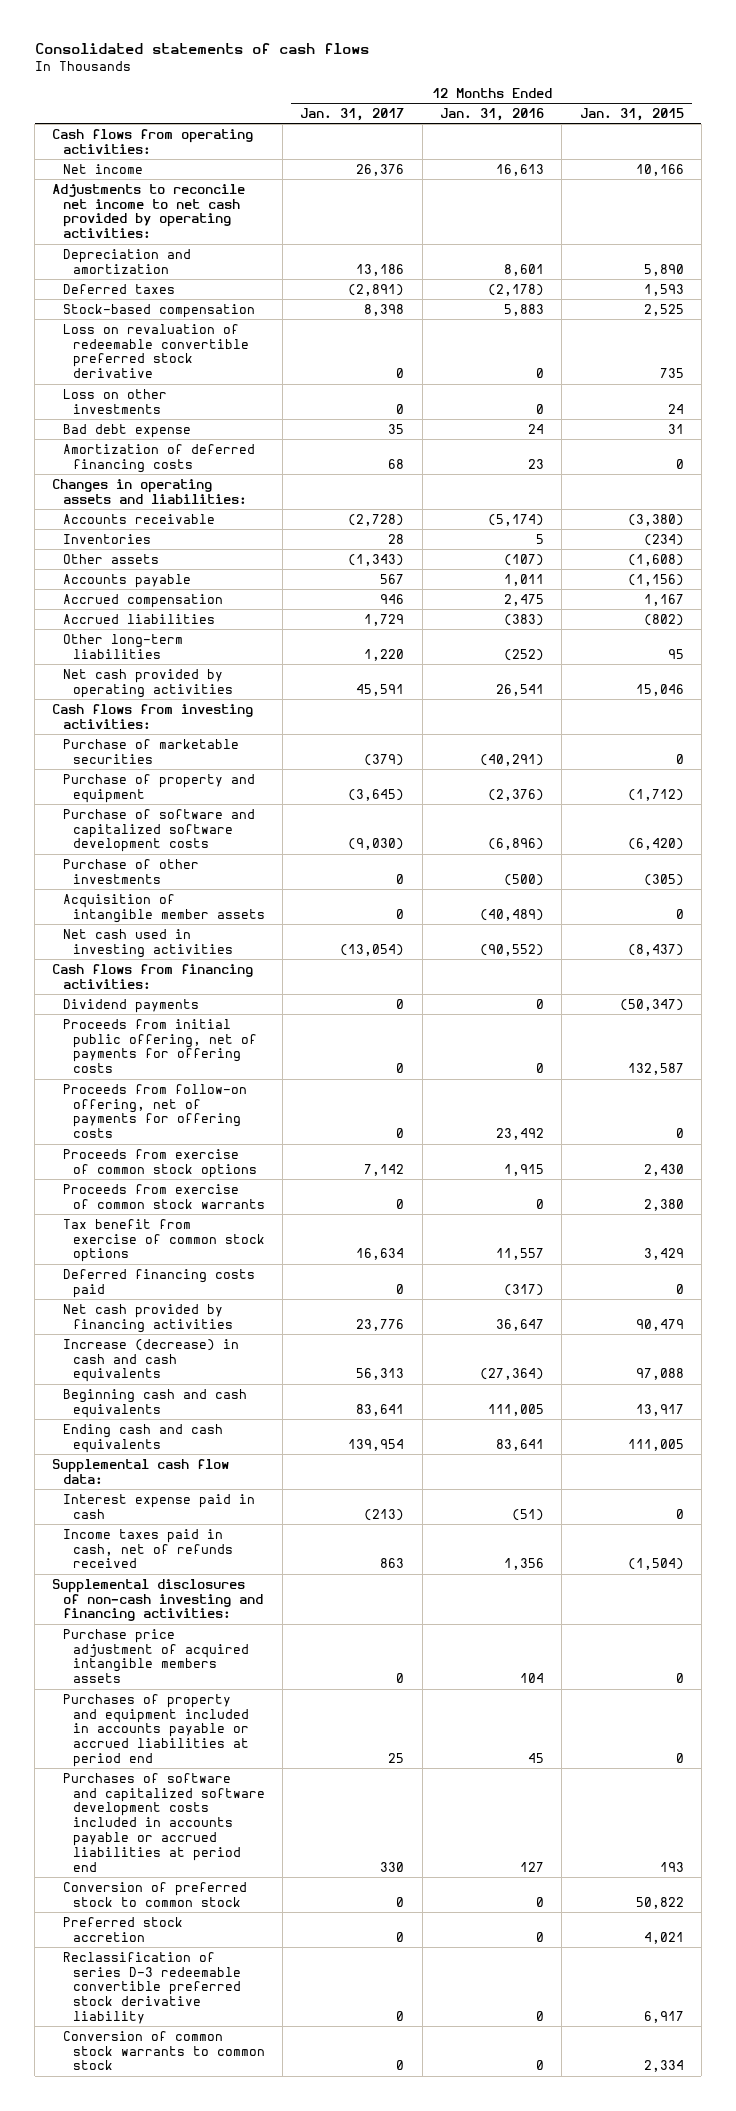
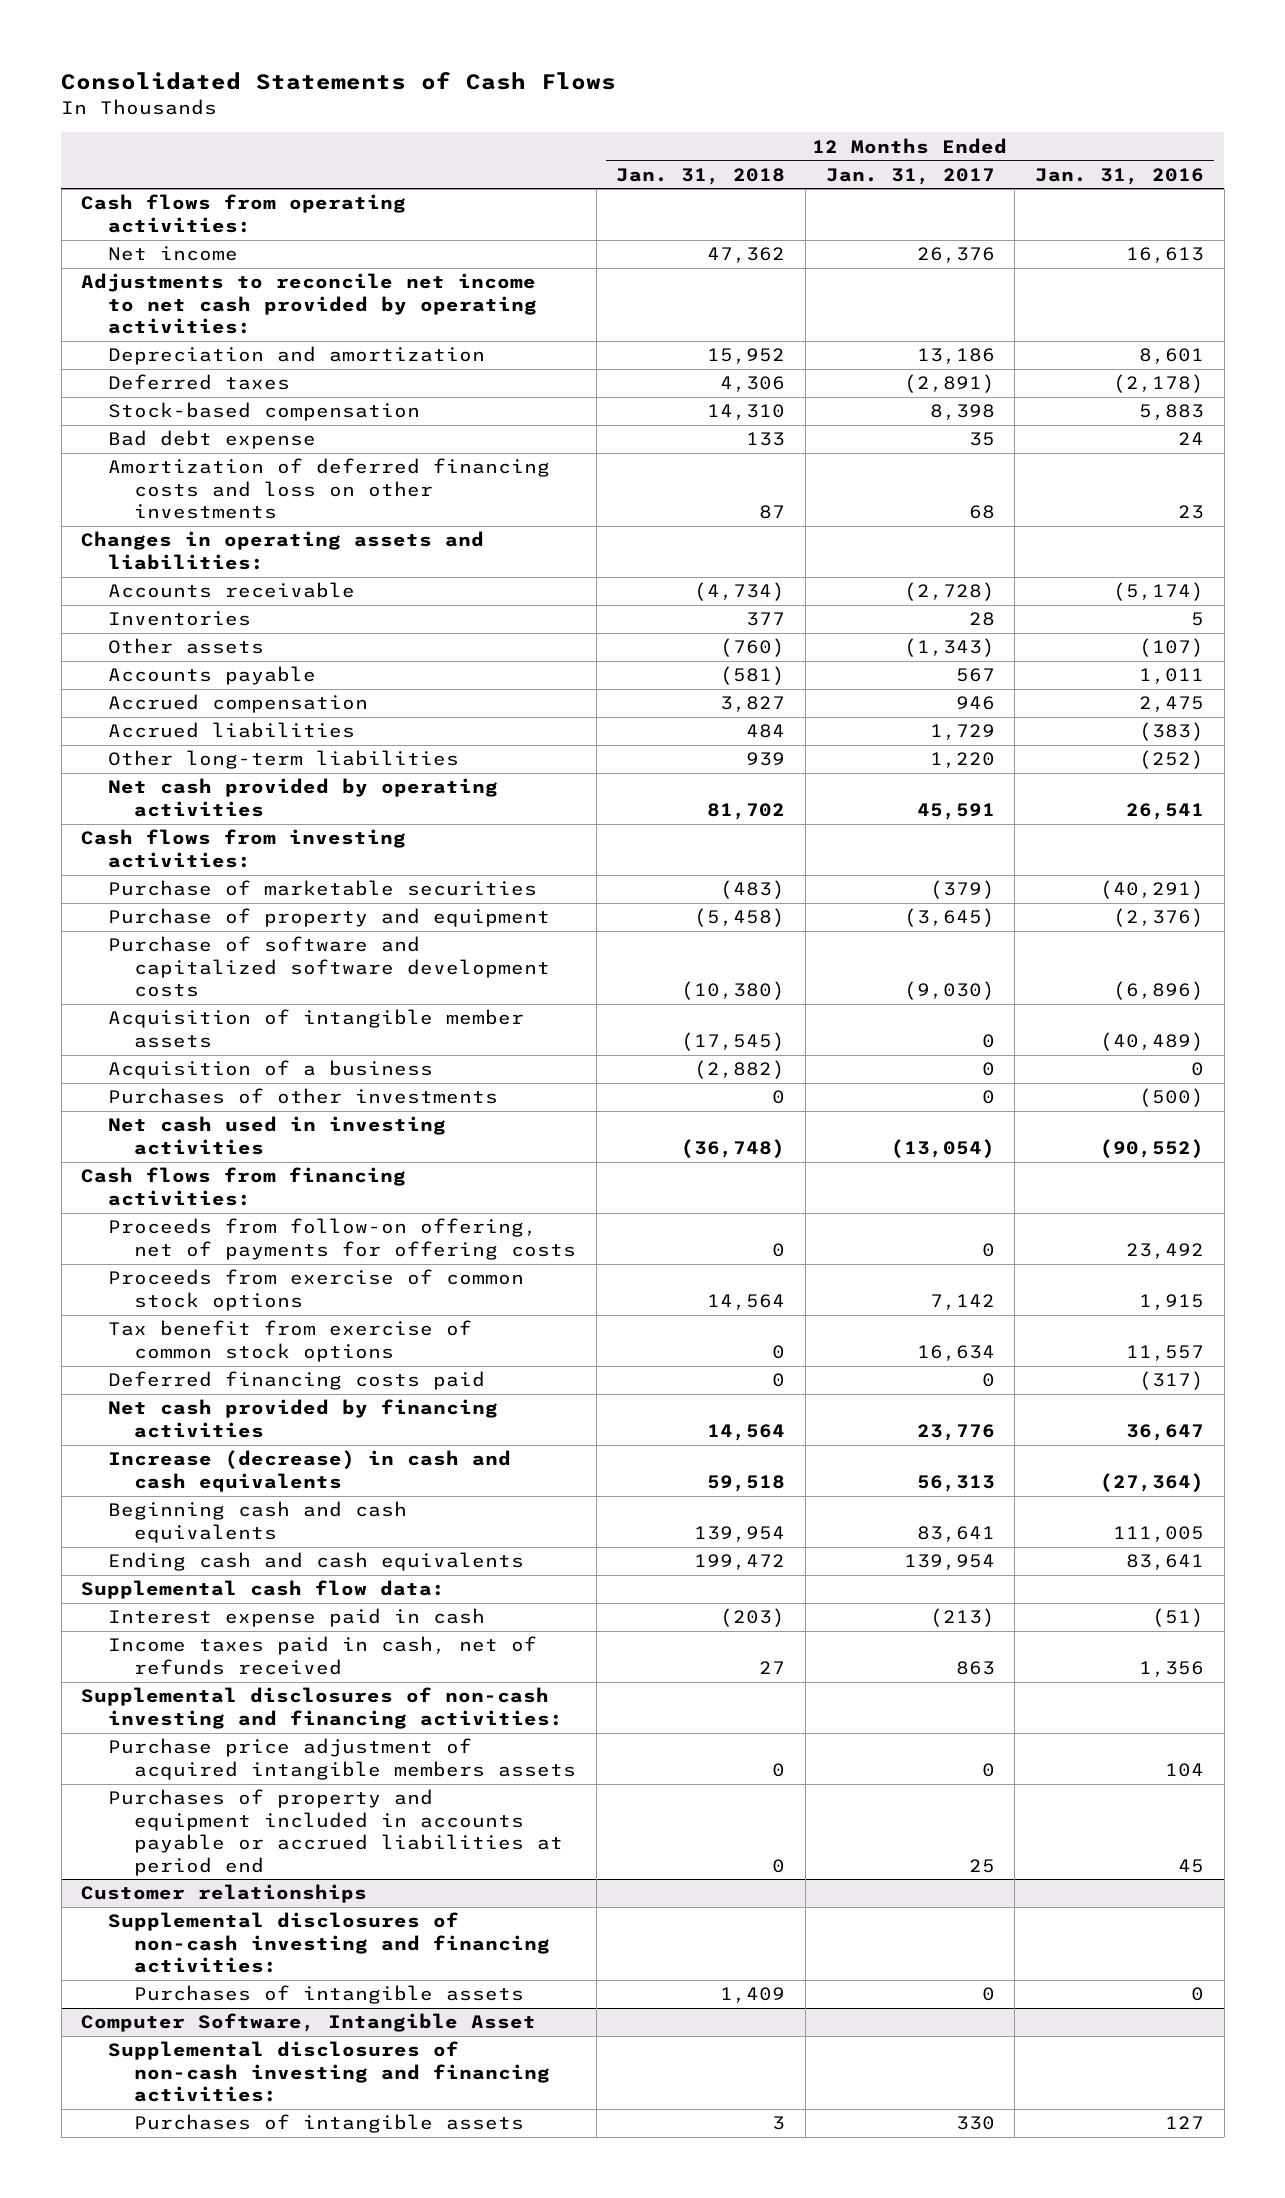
[34,42,369,54] Consolidated statements of cash flows -> [61,72,617,91] Consolidated Statements of Cash Flows
[579,108,684,122] Jan. 31, 2015 -> none
none -> [616,167,786,185] Jan. 31, 2018
[62,323,249,379] Loss on revaluation of redeemable convertible preferred stock derivative -> none
[62,388,167,414] Loss on other investments -> none
[62,443,255,473] Amortization of deferred financing costs -> [107,458,550,520] Amortization of deferred financing costs and loss on other investments
[62,858,199,884] Purchase of other investments -> none
none -> [107,1060,433,1080] Acquisition of a business
none -> [107,1088,498,1105] Purchases of other investments
[62,998,199,1013] Dividend payments -> none
[62,1018,257,1074] Proceeds from initial public offering, net of payments for offering costs -> none
[62,1183,265,1209] Proceeds from exercise of common stock warrants -> none
[62,1881,247,1907] Conversion of preferred stock to common stock -> none
[62,1916,183,1942] Preferred stock accretion -> none
[62,1951,241,2024] Reclassification of series D-3 redeemable convertible preferred stock derivative liability -> none
[62,2030,265,2071] Conversion of common stock warrants to common stock -> none
none -> [81,1884,368,1904] Customer relationships
none -> [107,1912,551,1974] Supplemental disclosures of non-cash investing and financing activities:
none -> [134,1985,525,2005] Purchases of intangible assets
none -> [81,2013,537,2033] Computer Software, Intangible Asset
none -> [107,2041,551,2103] Supplemental disclosures of non-cash investing and financing activities:
[62,1772,265,1872] Purchases of software and capitalized software development costs included in accounts payable or accrued liabilities at period end -> [134,2114,525,2134] Purchases of intangible assets

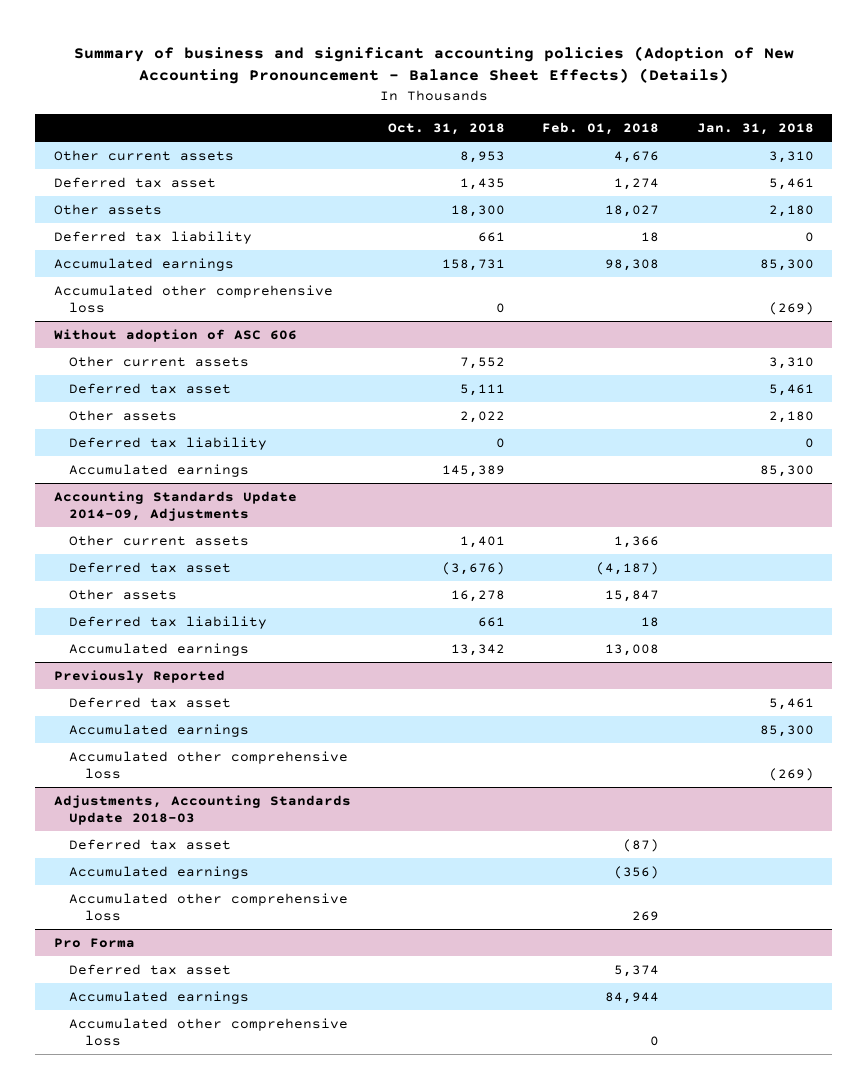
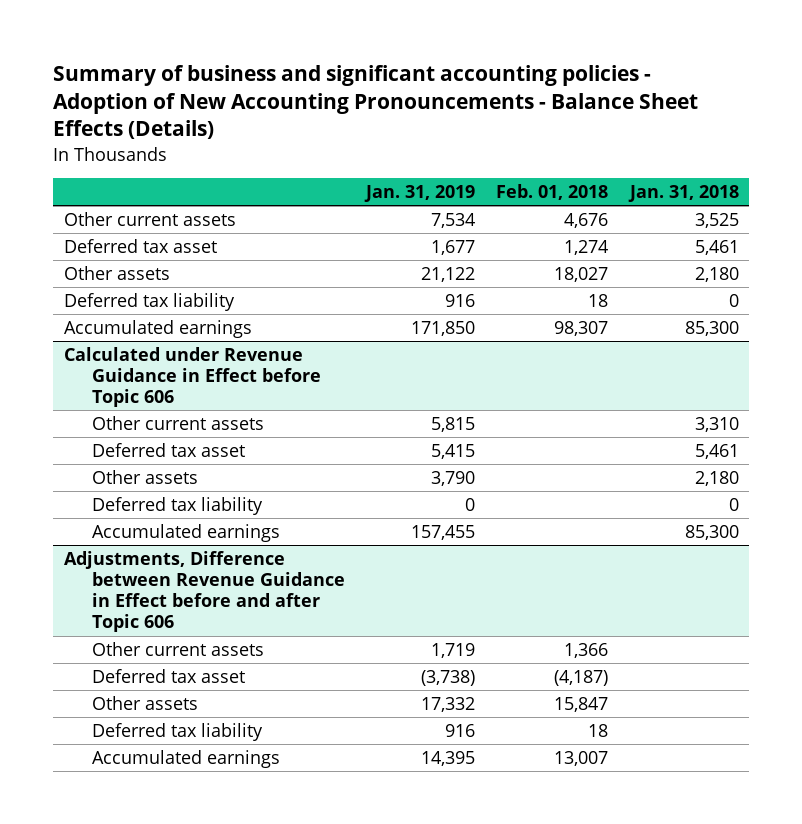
[73,45,794,85] Summary of business and significant accounting policies (Adoption of New Accounting Pronouncement - Balance Sheet Effects) (Details) -> [53,64,699,140] Summary of business and significant accounting policies - Adoption of New Accounting Pronouncements - Balance Sheet Effects (Details)
[387,123,505,136] Oct. 31, 2018 -> none
none -> [364,185,476,203] Jan. 31, 2019
[768,150,814,163] 3,310 -> [694,212,739,228] 3,525
[53,284,333,313] Accumulated other comprehensive loss -> none
[605,258,660,271] 98,308 -> [554,320,609,336] 98,307
[53,328,297,342] Without adoption of ASC 606 -> [63,346,321,408] Calculated under Revenue Guidance in Effect before Topic 606
[53,490,297,521] Accounting Standards Update 2014-09, Adjustments -> none
none -> [63,550,345,633] Adjustments, Difference between Revenue Guidance in Effect before and after Topic 606
[53,669,225,683] Previously Reported -> none
[69,696,232,708] Deferred tax asset -> none
[69,723,250,737] Accumulated earnings -> none
[69,750,349,779] Accumulated other comprehensive loss -> none
[53,794,351,825] Adjustments, Accounting Standards Update 2018-03 -> none
[69,838,232,850] Deferred tax asset -> none
[69,865,250,879] Accumulated earnings -> none
[69,892,349,921] Accumulated other comprehensive loss -> none
[53,937,135,948] Pro Forma -> none
[69,963,232,975] Deferred tax asset -> none
[69,990,250,1004] Accumulated earnings -> none
[69,1017,349,1046] Accumulated other comprehensive loss -> none
[605,643,660,656] 13,008 -> [554,750,609,766] 13,007

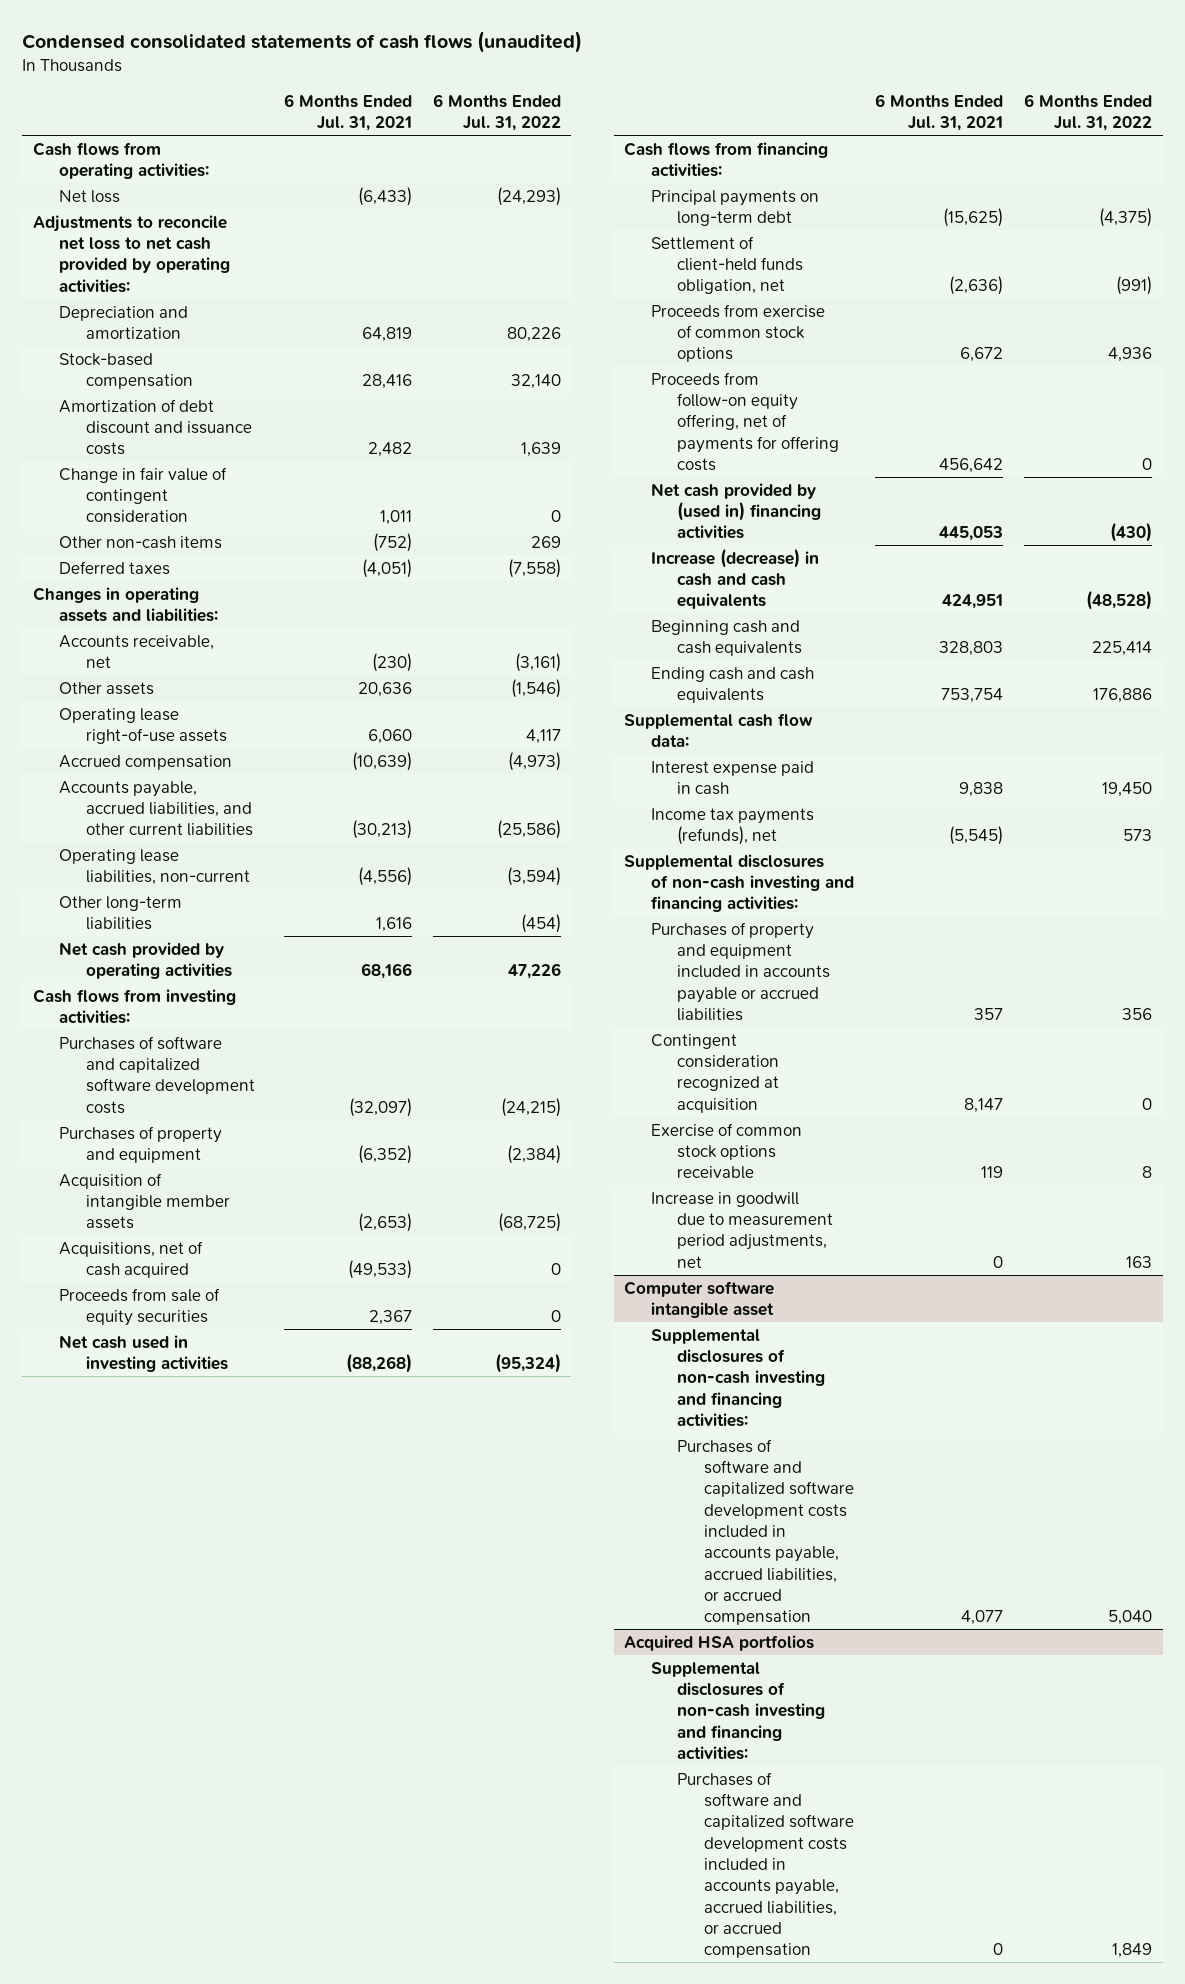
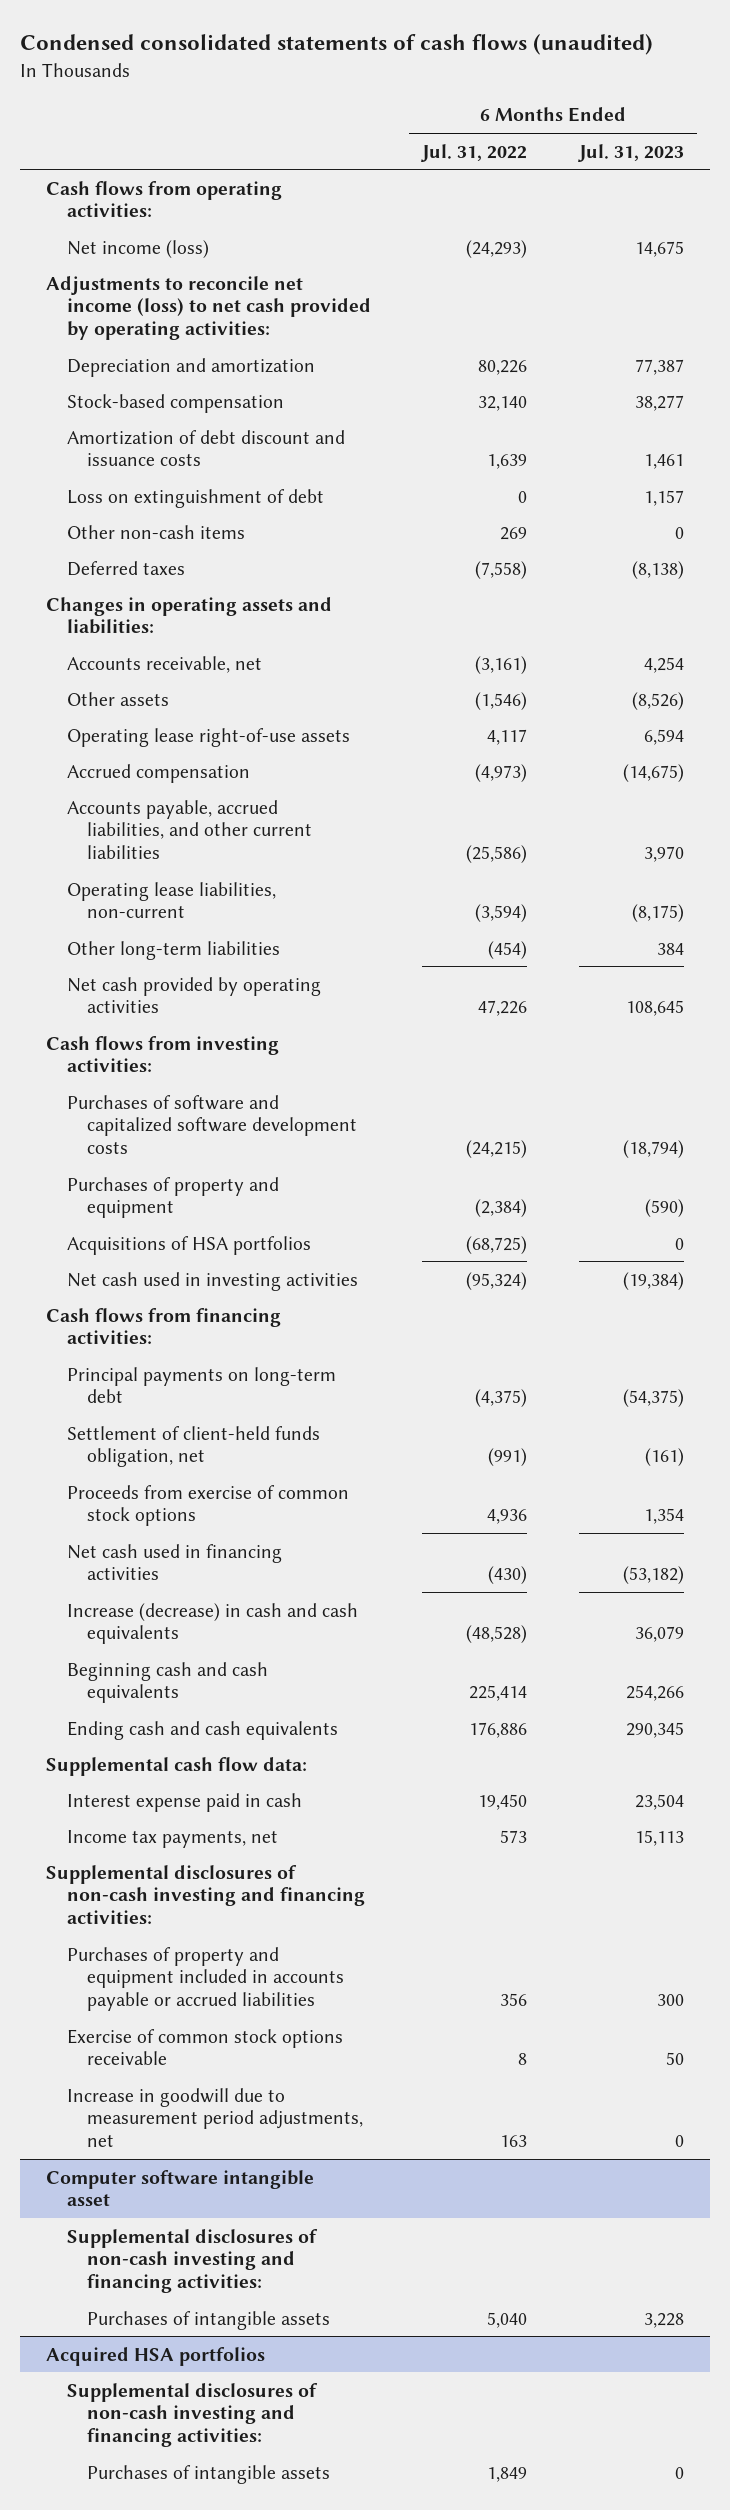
[283,93,412,131] 6 Months Ended Jul. 31, 2021 -> none
none -> [578,143,685,162] Jul. 31, 2023
[59,189,121,203] Net loss -> [66,239,209,258] Net income (loss)
[32,214,231,293] Adjustments to reconcile net loss to net cash provided by operating activities: -> [45,275,371,341] Adjustments to reconcile net income (loss) to net cash provided by operating activities:
[59,466,228,524] Change in fair value of contingent consideration -> none
none -> [66,488,324,508] Loss on extinguishment of debt
[59,1240,204,1278] Acquisitions, net of cash acquired -> none
[59,1287,221,1326] Proceeds from sale of equity securities -> none
[59,1172,230,1230] Acquisition of intangible member assets -> [66,1235,311,1255] Acquisitions of HSA portfolios
[650,371,840,471] Proceeds from follow-on equity offering, net of payments for offering costs -> none
[650,482,822,540] Net cash provided by (used in) financing activities -> [66,1543,282,1581] Net cash used in financing activities
[650,807,814,845] Income tax payments (refunds), net -> [66,1829,278,1848] Income tax payments, net
[650,1033,780,1113] Contingent consideration recognized at acquisition -> none
[677,1438,855,1626] Purchases of software and capitalized software development costs included in accounts payable, accrued liabilities, or accrued compensation -> [87,2310,331,2330] Purchases of intangible assets
[677,1771,855,1959] Purchases of software and capitalized software development costs included in accounts payable, accrued liabilities, or accrued compensation -> [87,2464,331,2484] Purchases of intangible assets

